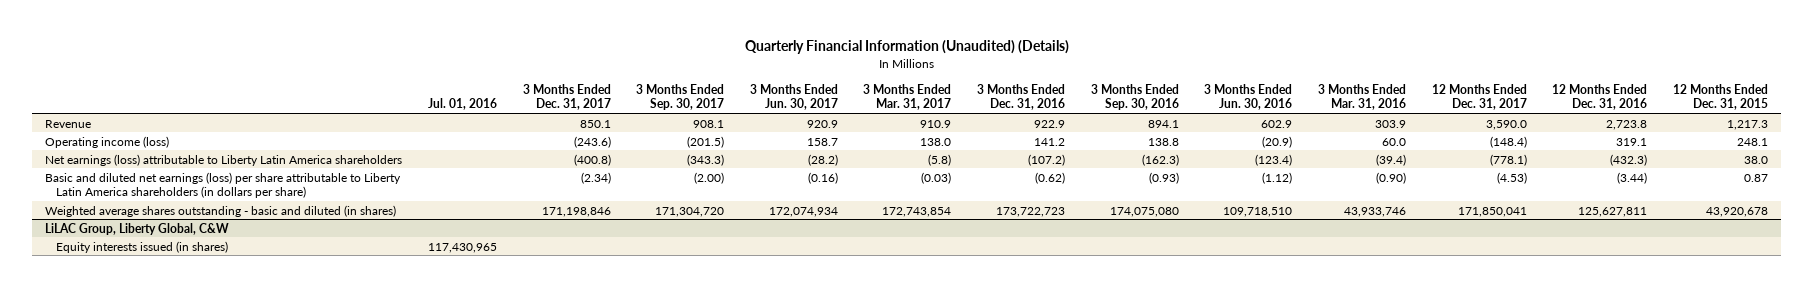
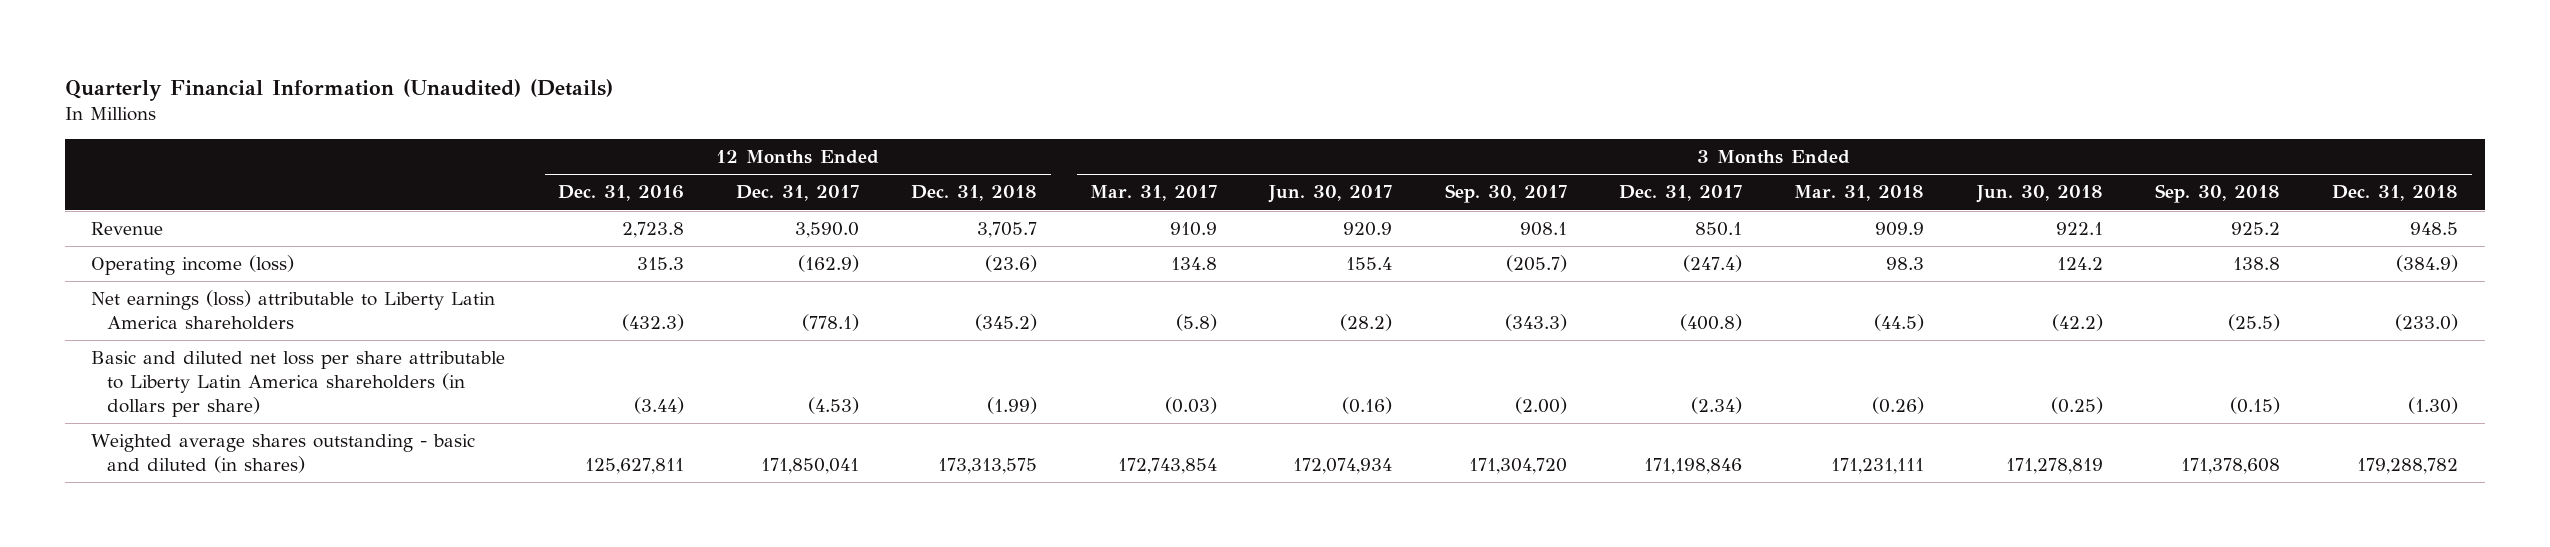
[427,98,497,111] Jul. 01, 2016 -> none
[977,83,1066,111] 3 Months Ended Dec. 31, 2016 -> none
[1090,83,1179,111] 3 Months Ended Sep. 30, 2016 -> none
[1204,83,1293,111] 3 Months Ended Jun. 30, 2016 -> none
[1318,83,1407,111] 3 Months Ended Mar. 31, 2016 -> none
[1672,83,1768,111] 12 Months Ended Dec. 31, 2015 -> none
none -> [911,185,1038,202] Dec. 31, 2018
none -> [1794,185,1925,202] Mar. 31, 2018
none -> [1975,185,2103,204] Jun. 30, 2018
none -> [2155,184,2281,204] Sep. 30, 2018
none -> [2332,185,2459,202] Dec. 31, 2018
[573,135,611,148] (243.6) -> [1682,255,1742,273] (247.4)
[687,135,725,148] (201.5) -> [1505,255,1567,273] (205.7)
[806,137,838,146] 158.7 -> [1346,257,1393,271] 155.4
[920,137,952,146] 138.0 -> [1170,257,1217,271] 134.8
[1489,135,1527,148] (148.4) -> [798,255,860,273] (162.9)
[1616,137,1648,146] 319.1 -> [636,257,684,271] 315.3
[45,171,402,199] Basic and diluted net earnings (loss) per share attributable to Liberty Latin America shareholders (in dollars per share) -> [91,351,506,417] Basic and diluted net loss per share attributable to Liberty Latin America shareholders (in dollars per share)
[45,222,230,235] LiLAC Group, Liberty Global, C&W -> none
[56,240,229,253] Equity interests issued (in shares) -> none

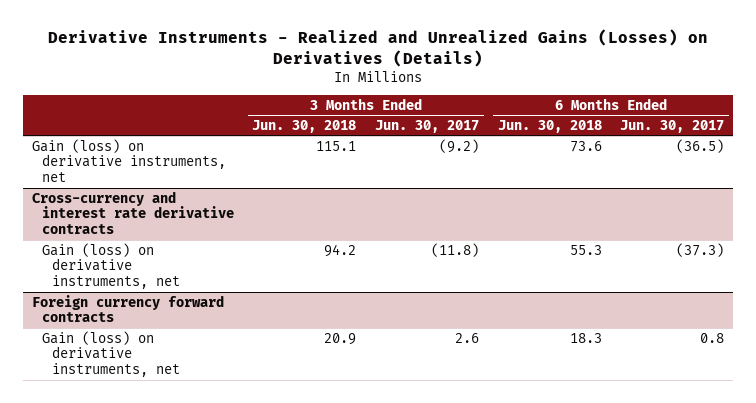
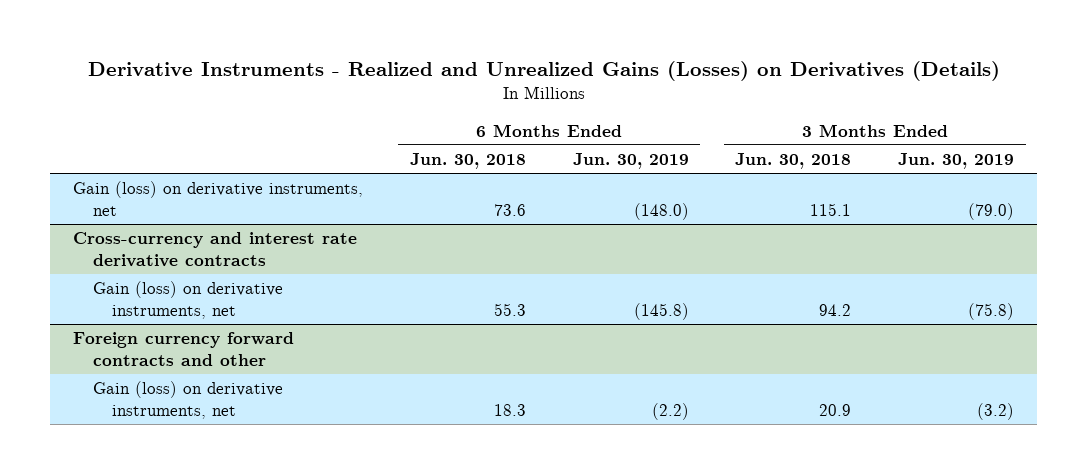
[375,119,480,133] Jun. 30, 2017 -> none
[620,119,725,133] Jun. 30, 2017 -> none
none -> [572,152,689,169] Jun. 30, 2019
none -> [898,152,1015,169] Jun. 30, 2019
[31,294,224,323] Foreign currency forward contracts -> [73,332,295,367] Foreign currency forward contracts and other

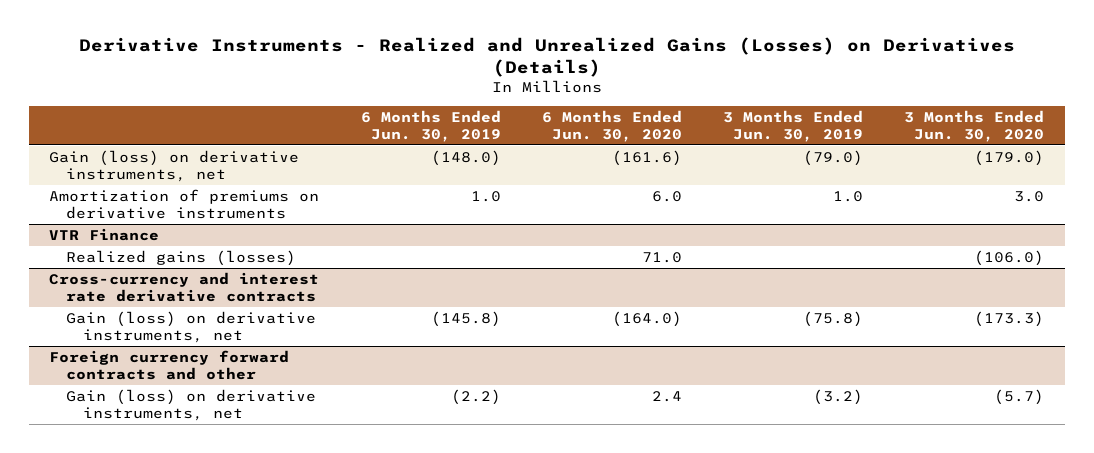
[410,152,527,169] Jun. 30, 2018 -> none
[735,152,852,169] Jun. 30, 2018 -> none
none -> [541,110,682,142] 6 Months Ended Jun. 30, 2020
none -> [904,110,1045,142] 3 Months Ended Jun. 30, 2020
none -> [49,189,320,219] Amortization of premiums on derivative instruments
none -> [49,228,160,242] VTR Finance
none -> [66,250,297,267] Realized gains (losses)

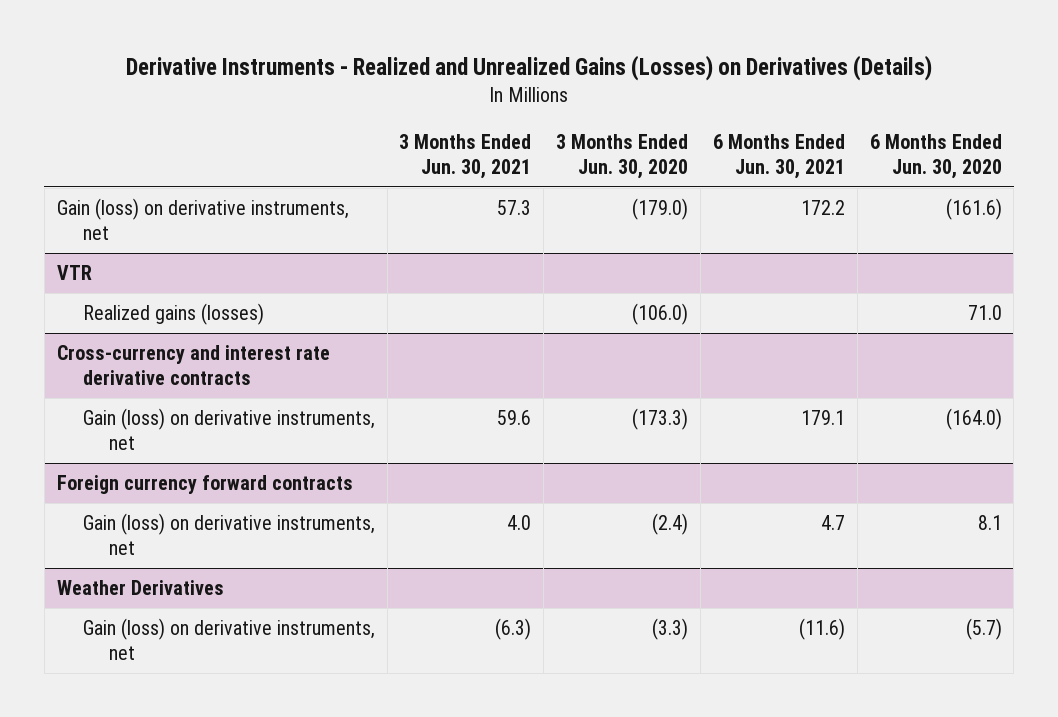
[360,110,501,142] 6 Months Ended Jun. 30, 2019 -> none
[723,110,864,142] 3 Months Ended Jun. 30, 2019 -> none
none -> [399,134,532,179] 3 Months Ended Jun. 30, 2021
none -> [712,134,845,179] 6 Months Ended Jun. 30, 2021
[49,189,320,219] Amortization of premiums on derivative instruments -> none
[49,228,160,242] VTR Finance -> [56,265,92,281] VTR
[49,350,290,380] Foreign currency forward contracts and other -> [56,475,353,495] Foreign currency forward contracts
[651,391,682,403] 2.4 -> [977,515,1002,531] 8.1
[994,389,1045,406] (5.7) -> [652,513,689,536] (2.4)
none -> [56,580,224,596] Weather Derivatives
none -> [82,618,375,660] Gain (loss) on derivative instruments, net

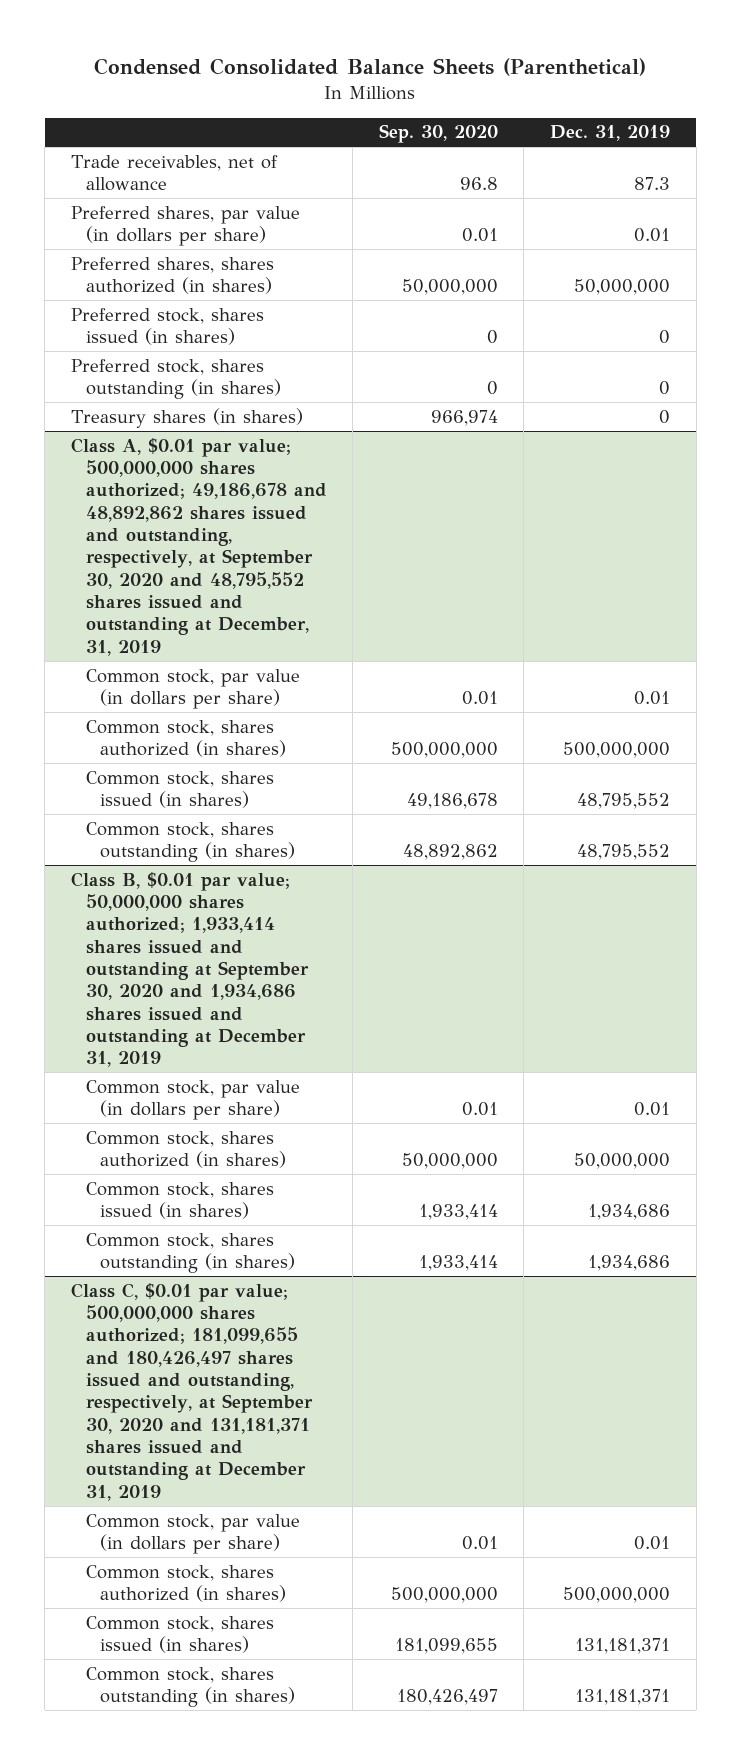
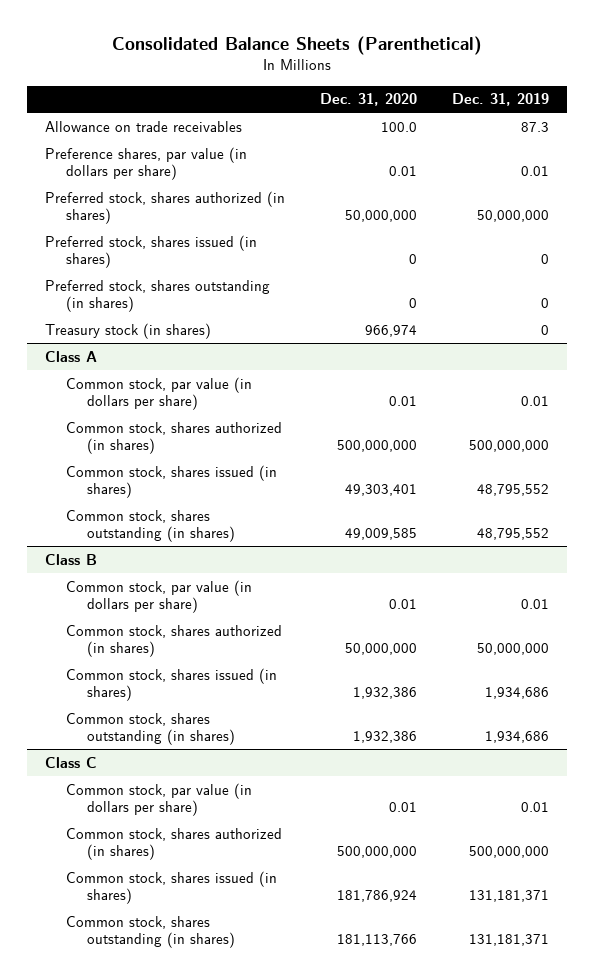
[94,57,647,76] Condensed Consolidated Balance Sheets (Parenthetical) -> [112,36,483,56] Consolidated Balance Sheets (Parenthetical)
[378,124,498,144] Sep. 30, 2020 -> none
none -> [320,93,418,107] Dec. 31, 2020
[70,154,278,192] Trade receivables, net of allowance -> [44,120,242,132] Allowance on trade receivables
[70,205,300,247] Preferred shares, par value (in dollars per share) -> [44,146,247,181] Preference shares, par value (in dollars per share)
[70,256,274,295] Preferred shares, shares authorized (in shares) -> [44,190,285,225] Preferred stock, shares authorized (in shares)
[70,407,303,428] Treasury shares (in shares) -> [44,322,211,339] Treasury stock (in shares)
[70,437,327,656] Class A, $0.01 par value; 500,000,000 shares authorized; 49,186,678 and 48,892,862 shares issued and outstanding, respectively, at September 30, 2020 and 48,795,552 shares issued and outstanding at December, 31, 2019 -> [44,350,97,362] Class A
[70,871,309,1068] Class B, $0.01 par value; 50,000,000 shares authorized; 1,933,414 shares issued and outstanding at September 30, 2020 and 1,934,686 shares issued and outstanding at December 31, 2019 -> [44,553,97,565] Class B
[70,1282,313,1501] Class C, $0.01 par value; 500,000,000 shares authorized; 181,099,655 and 180,426,497 shares issued and outstanding, respectively, at September 30, 2020 and 131,181,371 shares issued and outstanding at December 31, 2019 -> [44,756,97,768] Class C

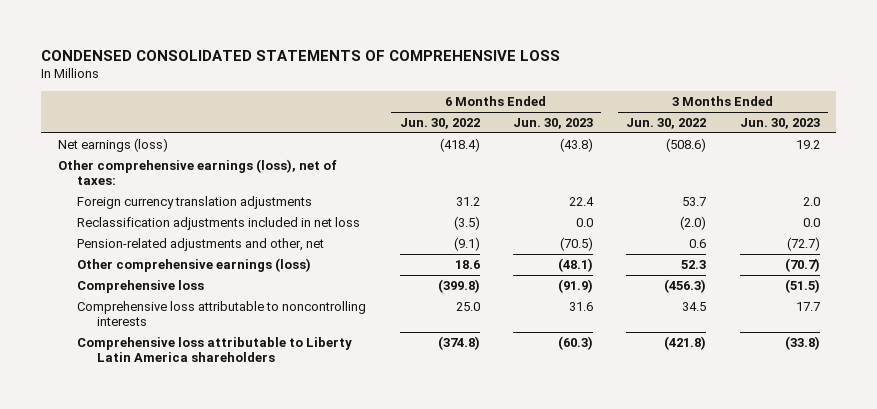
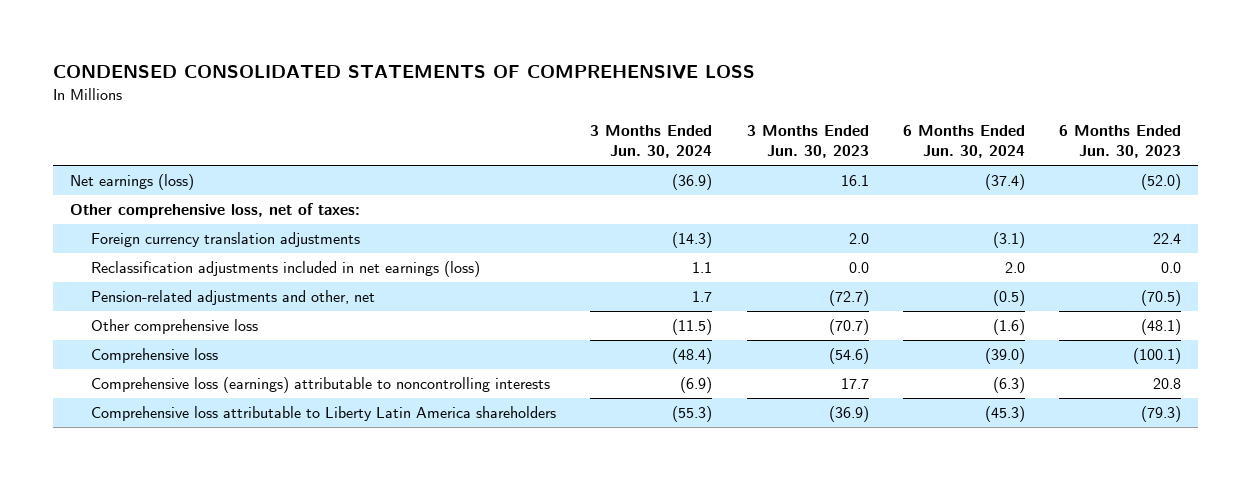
[399,117,480,129] Jun. 30, 2022 -> none
[626,117,707,129] Jun. 30, 2022 -> none
none -> [590,124,713,159] 3 Months Ended Jun. 30, 2024
none -> [902,124,1025,159] 6 Months Ended Jun. 30, 2024
[559,137,593,152] (43.8) -> [1140,174,1181,191] (52.0)
[795,139,820,149] 19.2 -> [840,175,869,187] 16.1
[57,158,337,185] Other comprehensive earnings (loss), net of taxes: -> [69,203,360,219] Other comprehensive loss, net of taxes:
[77,216,361,230] Reclassification adjustments included in net loss -> [91,261,481,278] Reclassification adjustments included in net earnings (loss)
[77,257,312,272] Other comprehensive earnings (loss) -> [91,319,259,335] Other comprehensive loss
[557,278,593,293] (91.9) -> [1132,348,1181,365] (100.1)
[784,278,820,293] (51.5) -> [828,348,869,365] (54.6)
[77,300,367,326] Comprehensive loss attributable to noncontrolling interests -> [91,377,551,394] Comprehensive loss (earnings) attributable to noncontrolling interests
[568,301,593,311] 31.6 -> [1152,378,1181,390] 20.8
[557,335,593,350] (60.3) -> [1140,406,1181,423] (79.3)
[784,335,820,350] (33.8) -> [828,406,869,423] (36.9)

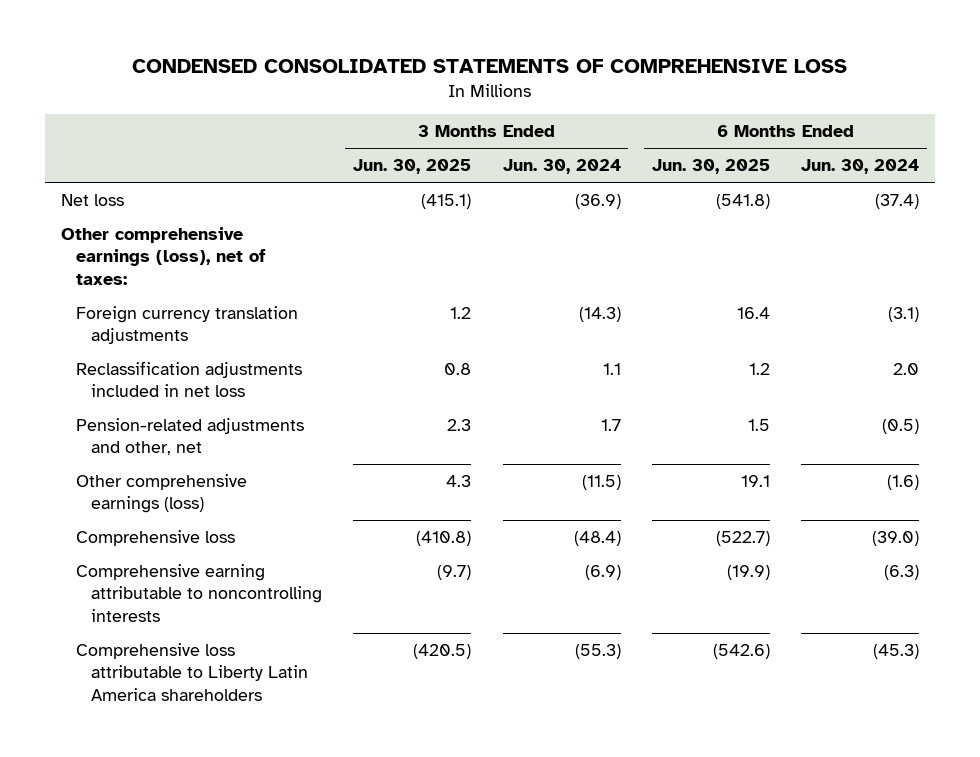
[746,124,869,159] 3 Months Ended Jun. 30, 2023 -> none
[1058,124,1181,159] 6 Months Ended Jun. 30, 2023 -> none
none -> [353,159,472,175] Jun. 30, 2025
none -> [651,159,770,175] Jun. 30, 2025
[69,174,194,191] Net earnings (loss) -> [60,194,124,207] Net loss
[69,203,360,219] Other comprehensive loss, net of taxes: -> [60,227,266,285] Other comprehensive earnings (loss), net of taxes:
[91,261,481,278] Reclassification adjustments included in net earnings (loss) -> [75,361,302,398] Reclassification adjustments included in net loss
[91,319,259,335] Other comprehensive loss -> [75,474,247,514] Other comprehensive earnings (loss)
[91,377,551,394] Comprehensive loss (earnings) attributable to noncontrolling interests -> [75,564,322,622] Comprehensive earning attributable to noncontrolling interests

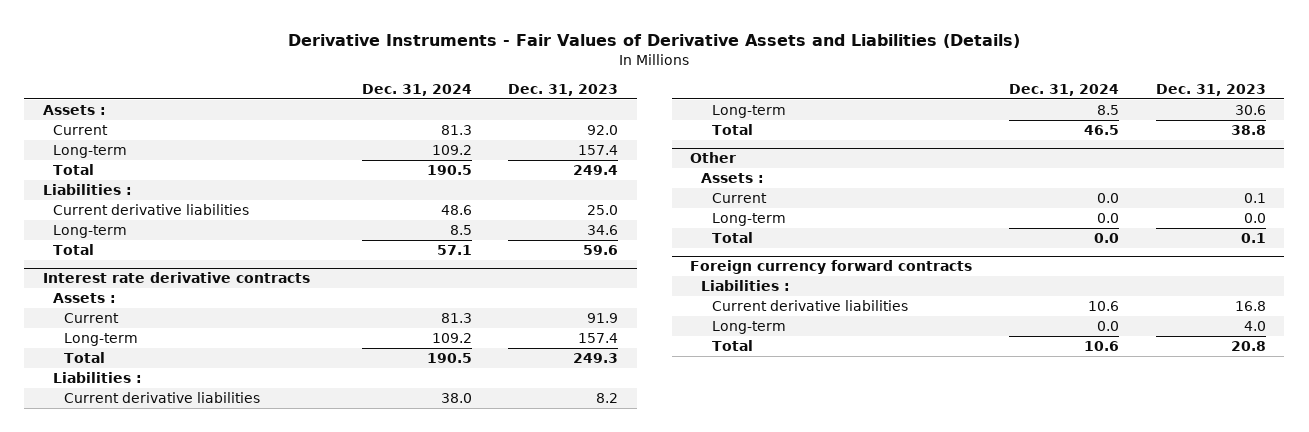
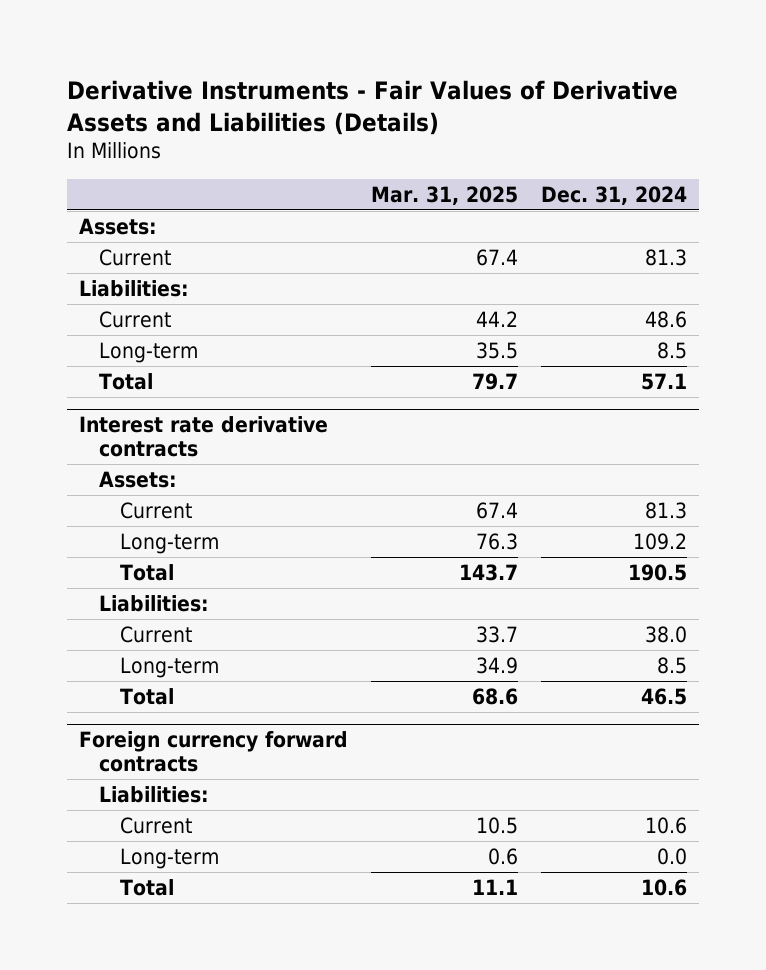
[508,84,619,97] Dec. 31, 2023 -> none
none -> [370,185,518,205] Mar. 31, 2025
[42,105,106,116] Assets : -> [78,218,157,236] Assets:
[53,145,128,159] Long-term -> none
[53,164,95,176] Total -> none
[42,184,132,196] Liabilities : -> [78,280,189,298] Liabilities:
[53,204,250,216] Current derivative liabilities -> [99,311,172,329] Current
[53,293,117,304] Assets : -> [99,471,178,489] Assets:
[53,372,143,384] Liabilities : -> [99,595,210,613] Liabilities:
[64,392,261,404] Current derivative liabilities -> [120,626,193,644] Current
[690,152,737,164] Other -> none
[700,173,764,184] Assets : -> none
[711,193,767,204] Current -> none
[711,213,786,227] Long-term -> none
[711,232,753,244] Total -> none
[700,280,790,292] Liabilities : -> [99,786,210,804] Liabilities:
[711,300,908,312] Current derivative liabilities -> [120,817,193,835] Current

